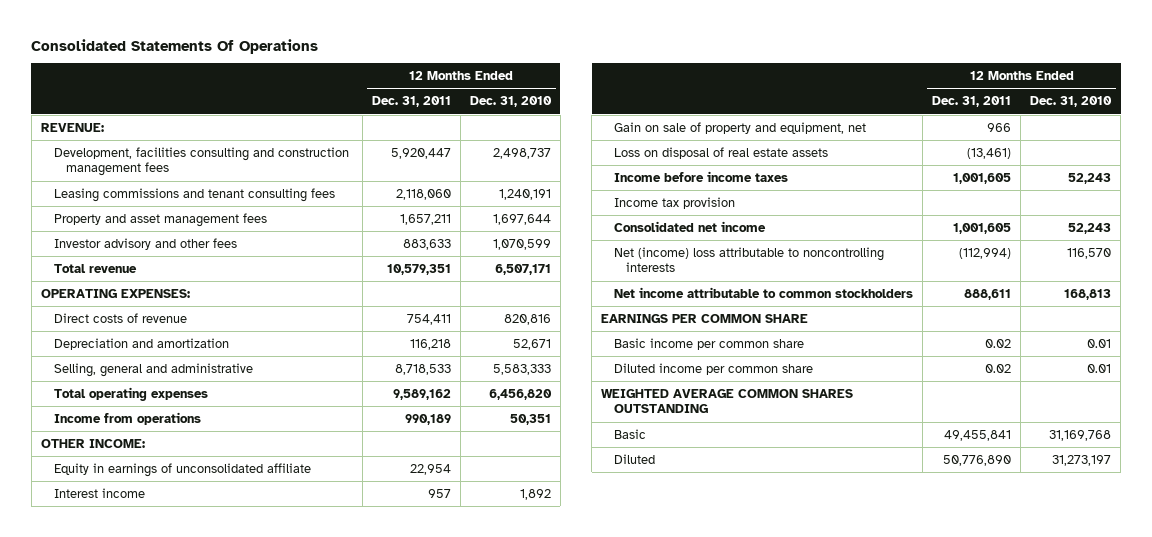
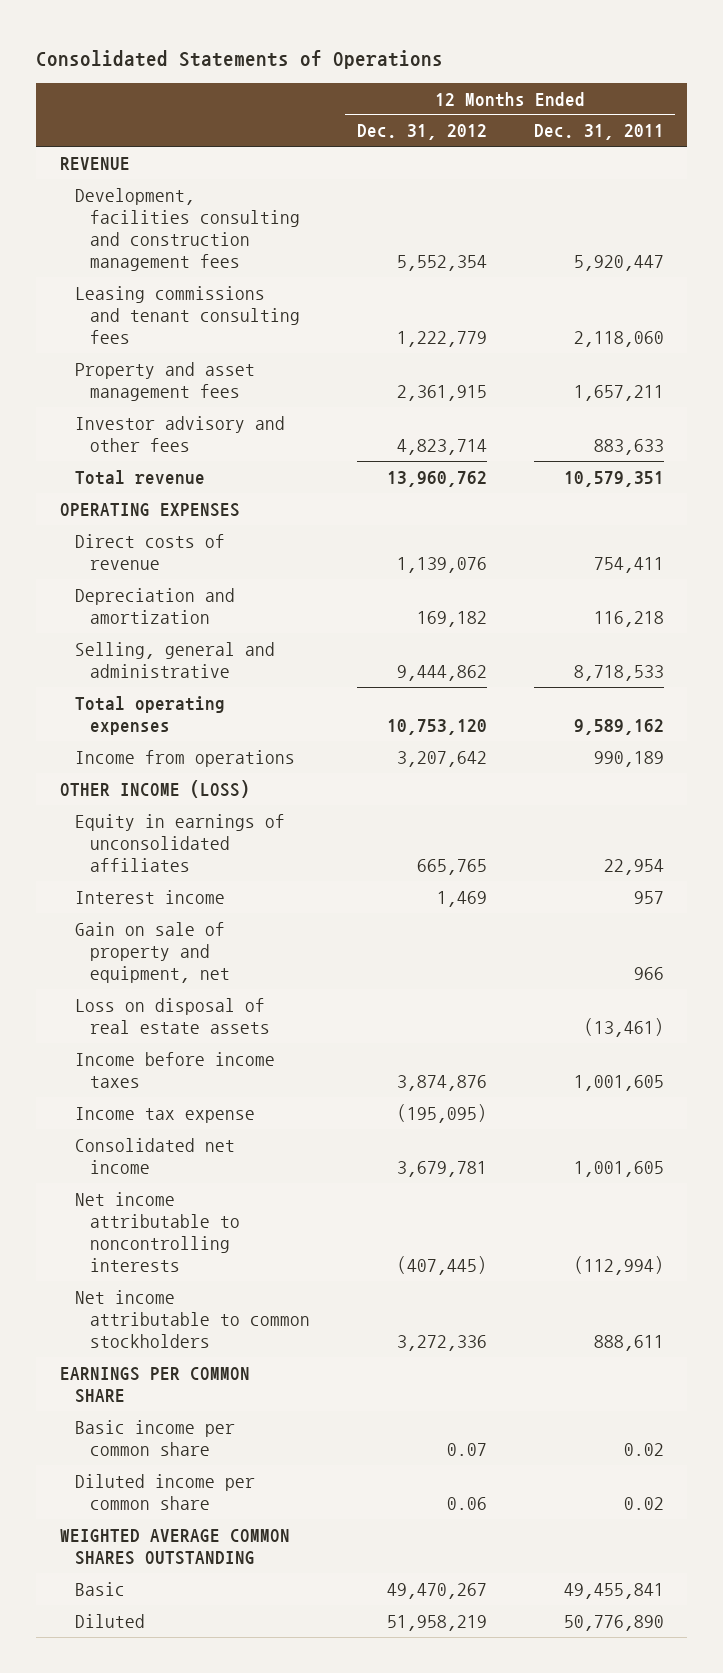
[31,38,319,54] Consolidated Statements Of Operations -> [36,49,444,69] Consolidated Statements of Operations
[469,96,552,108] Dec. 31, 2010 -> none
none -> [356,124,487,141] Dec. 31, 2012
[40,122,104,132] REVENUE: -> [59,156,130,170] REVENUE
[40,288,190,298] OPERATING EXPENSES: -> [59,502,240,517] OPERATING EXPENSES
[40,438,145,448] OTHER INCOME: -> [59,779,250,798] OTHER INCOME (LOSS)
[53,462,311,477] Equity in earnings of unconsolidated affiliate -> [74,813,285,872] Equity in earnings of unconsolidated affiliates
[613,196,735,209] Income tax provision -> [74,1106,255,1123] Income tax expense
[613,246,884,273] Net (income) loss attributable to noncontrolling interests -> [74,1191,240,1272] Net income attributable to noncontrolling interests

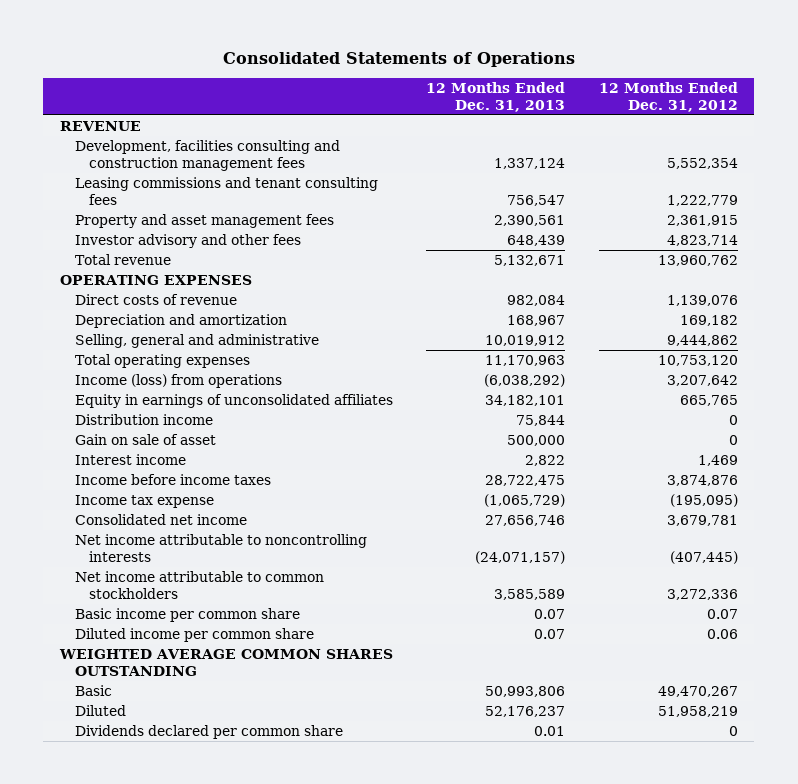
[533,124,664,141] Dec. 31, 2011 -> none
none -> [426,81,566,112] 12 Months Ended Dec. 31, 2013
[59,779,250,798] OTHER INCOME (LOSS) -> none
[74,749,295,767] Income from operations -> [74,374,282,389] Income (loss) from operations
none -> [74,414,213,426] Distribution income
none -> [74,434,216,446] Gain on sale of asset
[74,921,230,983] Gain on sale of property and equipment, net -> none
[74,997,270,1034] Loss on disposal of real estate assets -> none
[59,1366,250,1403] EARNINGS PER COMMON SHARE -> none
none -> [74,725,343,740] Dividends declared per common share

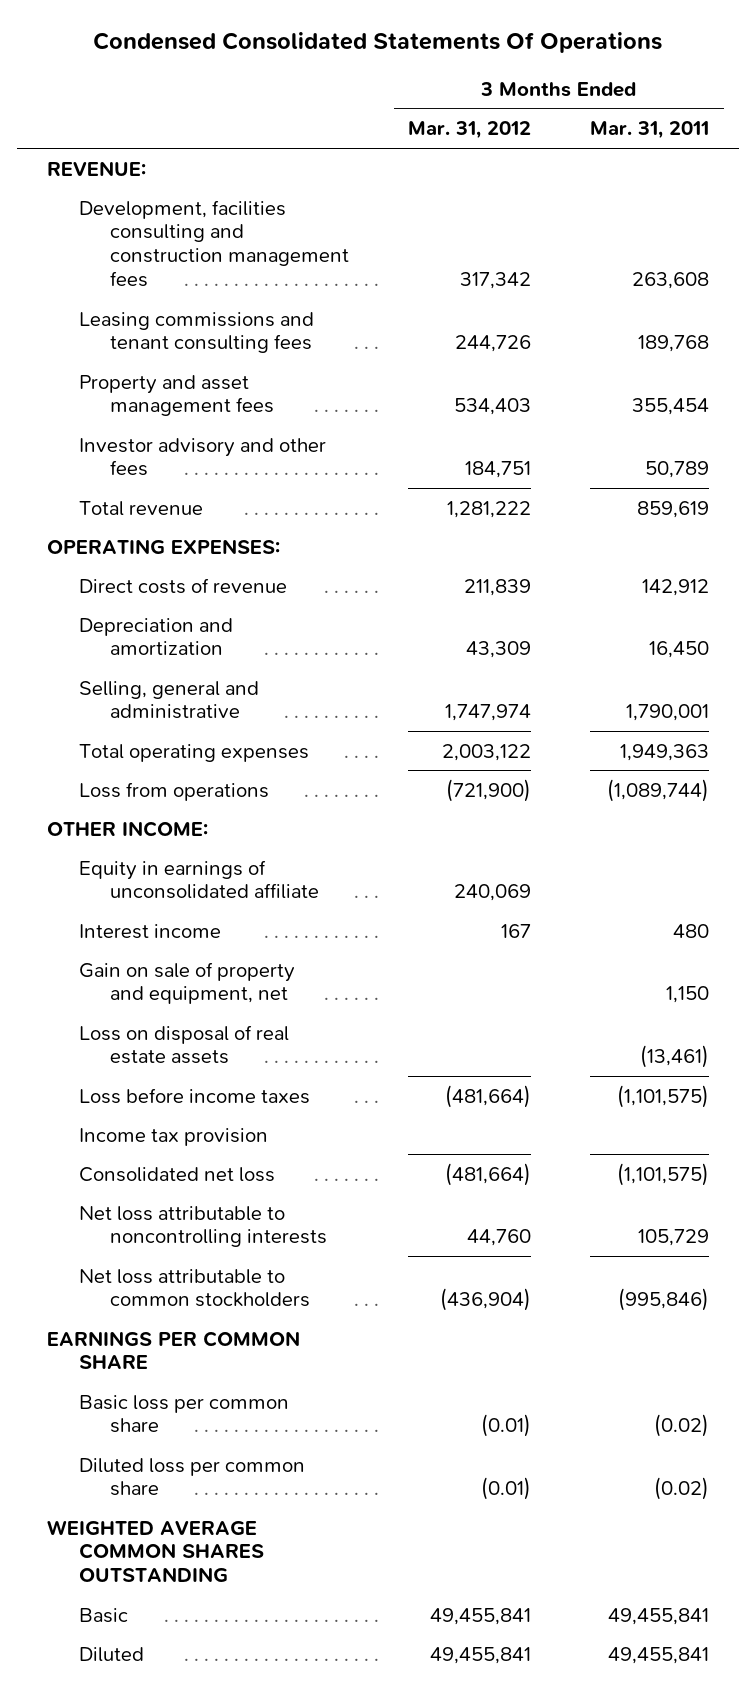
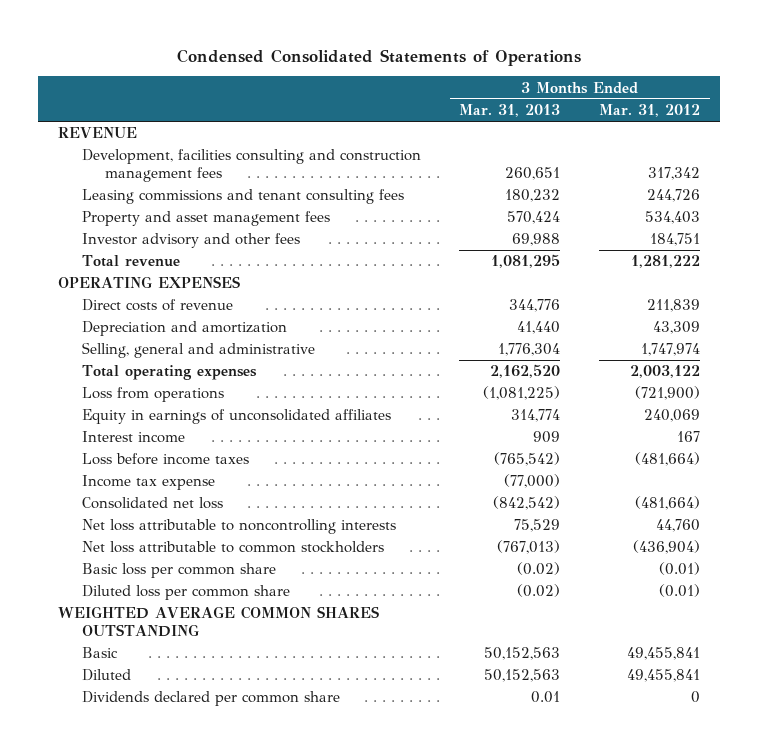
[93,31,663,53] Condensed Consolidated Statements Of Operations -> [177,48,582,66] Condensed Consolidated Statements of Operations
[590,121,710,140] Mar. 31, 2011 -> none
none -> [459,104,561,118] Mar. 31, 2013
[46,160,146,176] REVENUE: -> [57,127,137,139] REVENUE
[46,538,280,554] OPERATING EXPENSES: -> [57,276,240,289] OPERATING EXPENSES
[46,820,208,837] OTHER INCOME: -> none
[78,859,320,900] Equity in earnings of unconsolidated affiliate -> [81,409,391,425] Equity in earnings of unconsolidated affiliates
[78,961,295,1005] Gain on sale of property and equipment, net -> none
[78,1024,289,1065] Loss on disposal of real estate assets -> none
[78,1127,268,1146] Income tax provision -> [81,475,215,491] Income tax expense
[46,1330,300,1370] EARNINGS PER COMMON SHARE -> none
none -> [81,691,340,707] Dividends declared per common share

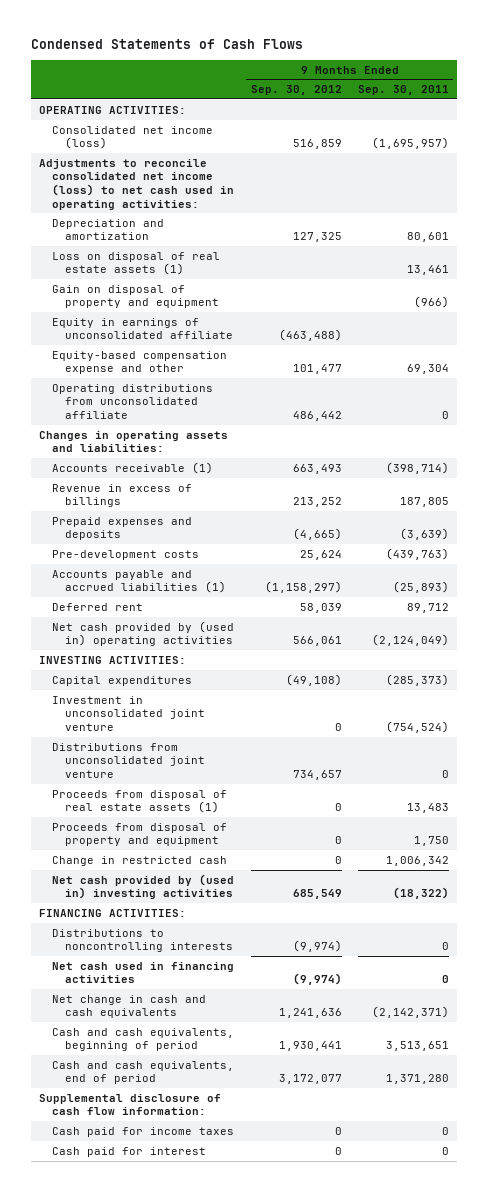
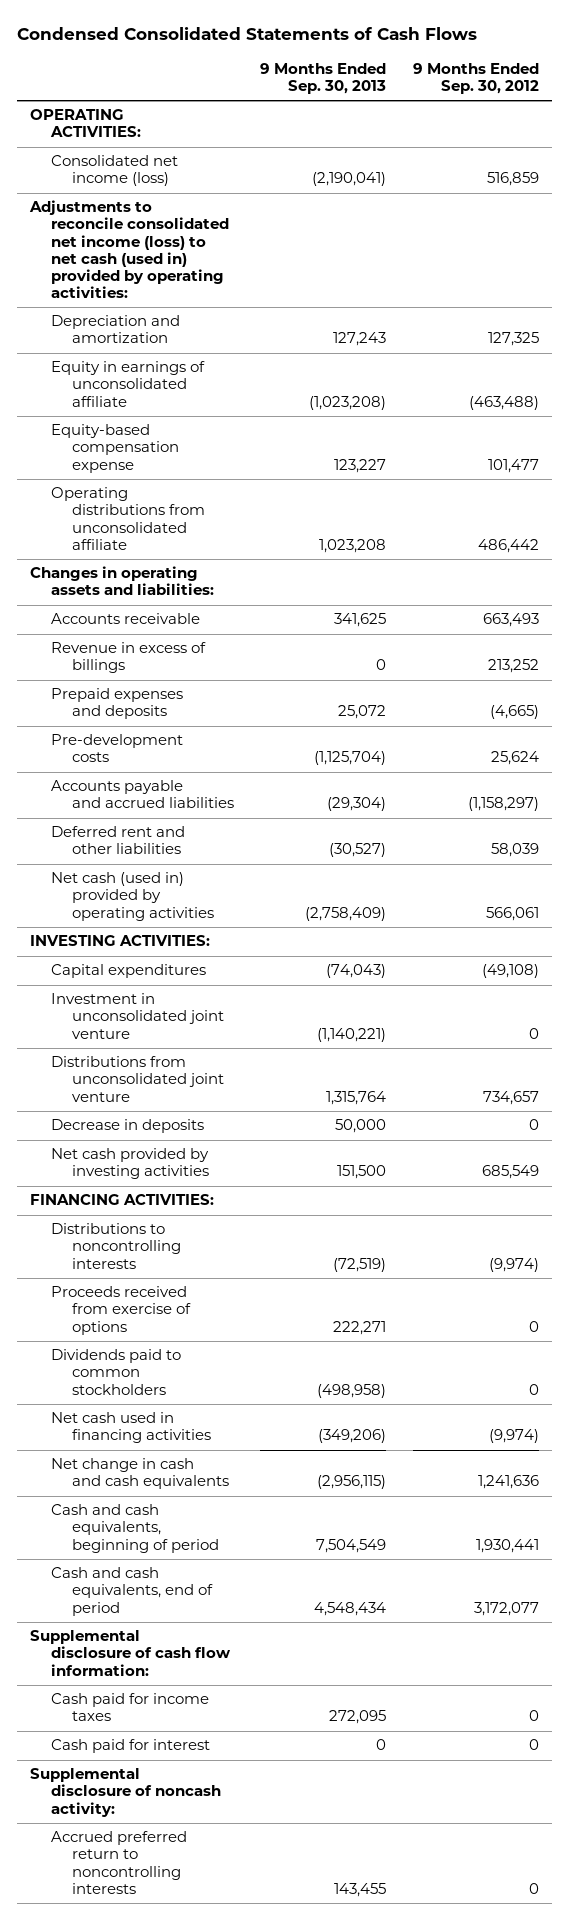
[31,38,304,49] Condensed Statements of Cash Flows -> [16,26,477,40] Condensed Consolidated Statements of Cash Flows
[357,85,449,96] Sep. 30, 2011 -> none
none -> [260,62,387,94] 9 Months Ended Sep. 30, 2013
[39,158,235,210] Adjustments to reconcile consolidated net income (loss) to net cash used in operating activities: -> [28,200,229,298] Adjustments to reconcile consolidated net income (loss) to net cash (used in) provided by operating activities:
[52,251,221,276] Loss on disposal of real estate assets (1) -> none
[52,284,219,309] Gain on disposal of property and equipment -> none
[52,350,228,375] Equity-based compensation expense and other -> [50,424,179,473] Equity-based compensation expense
[52,461,214,474] Accounts receivable (1) -> [50,613,200,625] Accounts receivable
[52,569,226,594] Accounts payable and accrued liabilities (1) -> [50,780,234,809] Accounts payable and accrued liabilities
[52,602,144,611] Deferred rent -> [50,826,185,855] Deferred rent and other liabilities
[52,620,235,647] Net cash provided by (used in) operating activities -> [50,872,214,921] Net cash (used in) provided by operating activities
[52,789,228,814] Proceeds from disposal of real estate assets (1) -> none
[52,822,228,847] Proceeds from disposal of property and equipment -> none
[52,855,228,866] Change in restricted cash -> none
none -> [50,1119,204,1134] Decrease in deposits
[52,873,235,900] Net cash provided by (used in) investing activities -> [50,1148,209,1180] Net cash provided by investing activities
none -> [50,1286,191,1335] Proceeds received from exercise of options
none -> [50,1349,181,1395] Dividends paid to common stockholders
none -> [29,1768,221,1817] Supplemental disclosure of noncash activity:
none -> [50,1831,187,1894] Accrued preferred return to noncontrolling interests

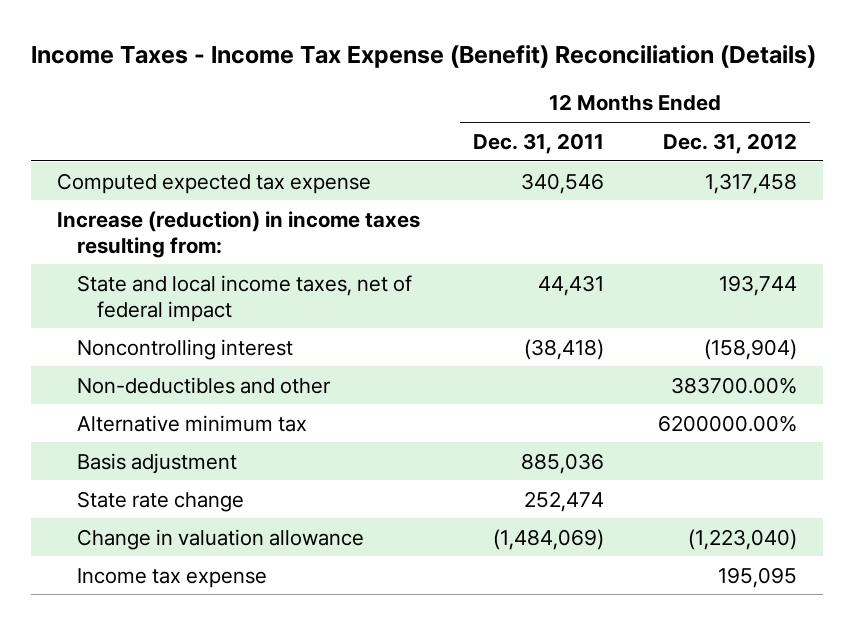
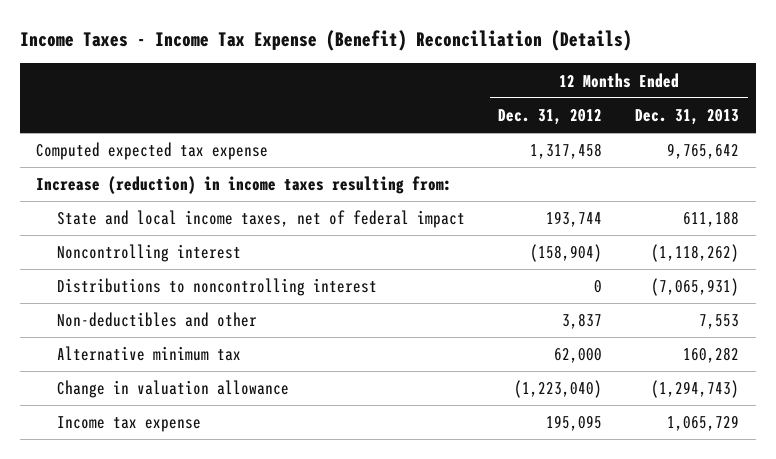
[473,132,605,154] Dec. 31, 2011 -> none
none -> [635,108,740,125] Dec. 31, 2013
[77,452,238,474] Basis adjustment -> none
[77,490,245,512] State rate change -> none
none -> [57,278,378,297] Distributions to noncontrolling interest
[670,376,797,394] 383700.00% -> [562,313,603,330] 3,837
[657,414,797,432] 6200000.00% -> [554,348,603,364] 62,000

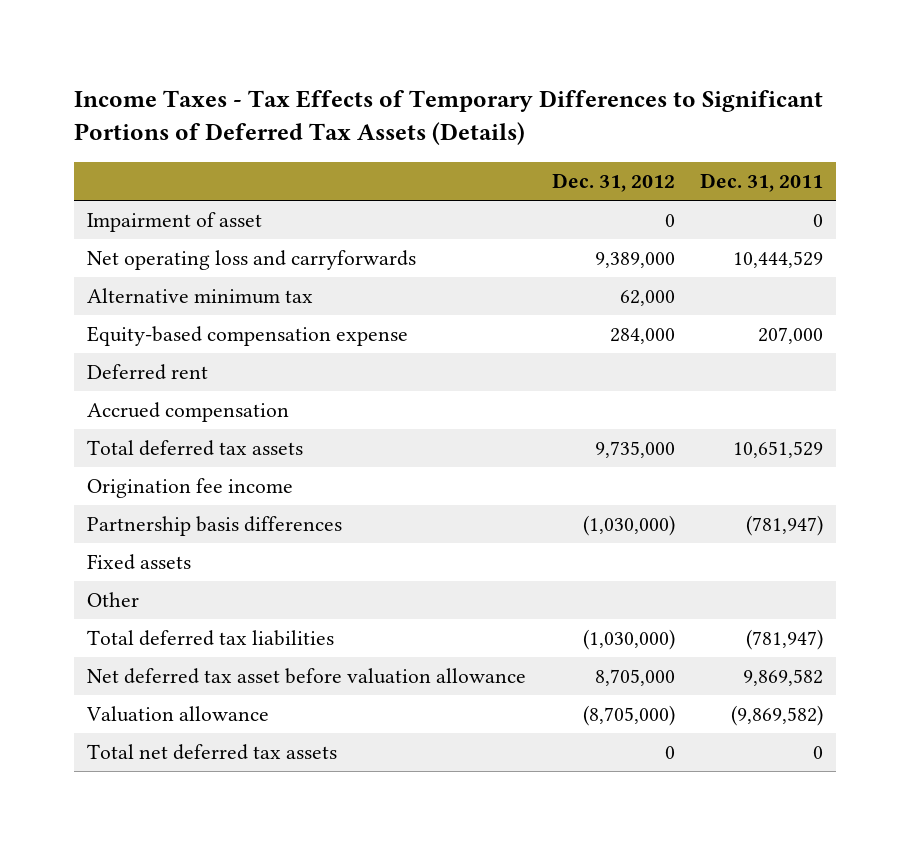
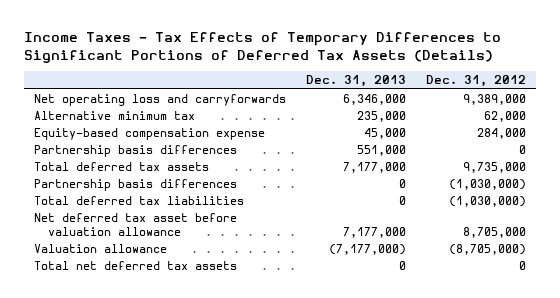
[700,172,824,192] Dec. 31, 2011 -> none
none -> [306,75,407,88] Dec. 31, 2013
[86,212,262,233] Impairment of asset -> none
[86,364,208,381] Deferred rent -> none
[86,402,289,423] Accrued compensation -> none
none -> [34,145,238,158] Partnership basis differences
[86,478,293,499] Origination fee income -> none
[86,554,191,571] Fixed assets -> none
[86,592,139,608] Other -> none

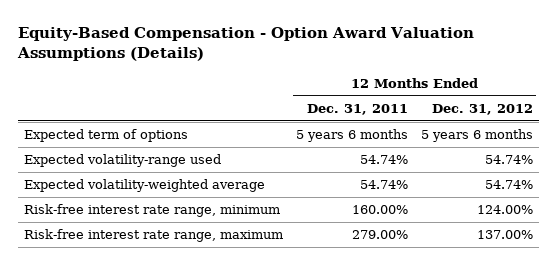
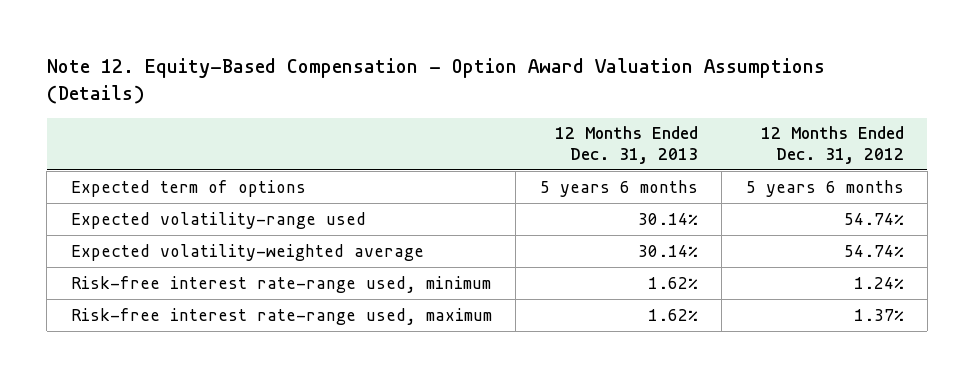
[16,26,474,61] Equity-Based Compensation - Option Award Valuation Assumptions (Details) -> [46,58,825,105] Note 12. Equity-Based Compensation - Option Award Valuation Assumptions (Details)
[307,103,409,115] Dec. 31, 2011 -> none
none -> [554,126,698,164] 12 Months Ended Dec. 31, 2013
[24,204,281,218] Risk-free interest rate range, minimum -> [70,275,491,293] Risk-free interest rate-range used, minimum
[476,205,533,215] 124.00% -> [853,276,904,289] 1.24%
[24,229,284,243] Risk-free interest rate range, maximum -> [70,307,492,325] Risk-free interest rate-range used, maximum
[476,230,533,240] 137.00% -> [853,308,904,321] 1.37%

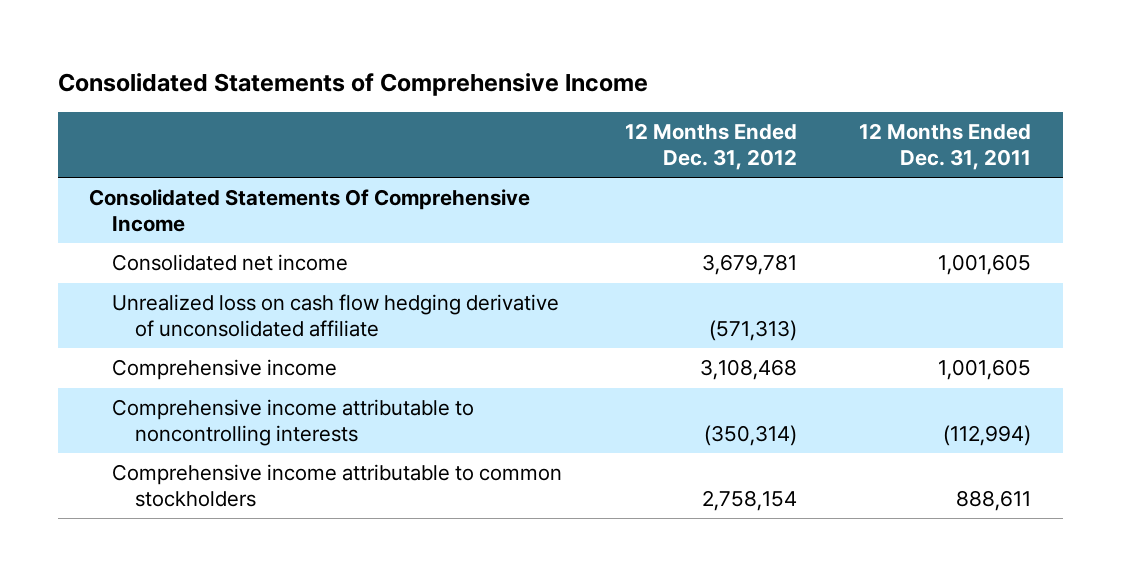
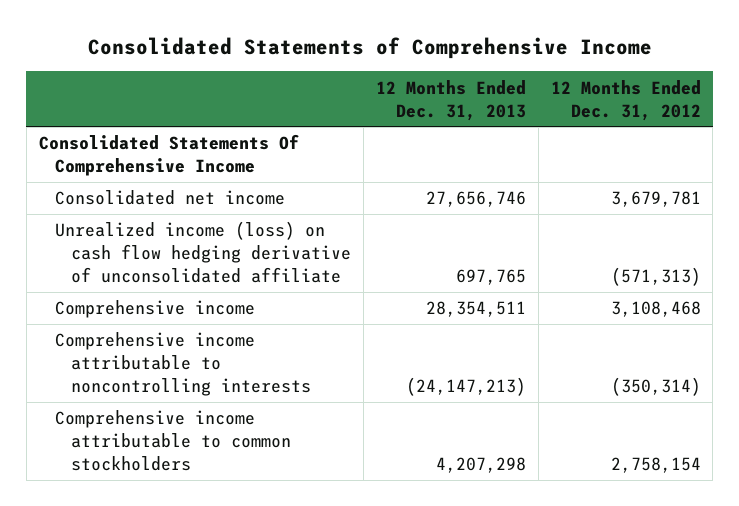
[859,123,1032,170] 12 Months Ended Dec. 31, 2011 -> none
none -> [375,79,526,121] 12 Months Ended Dec. 31, 2013
[112,294,560,337] Unrealized loss on cash flow hedging derivative of unconsolidated affiliate -> [55,221,352,283] Unrealized income (loss) on cash flow hedging derivative of unconsolidated affiliate

